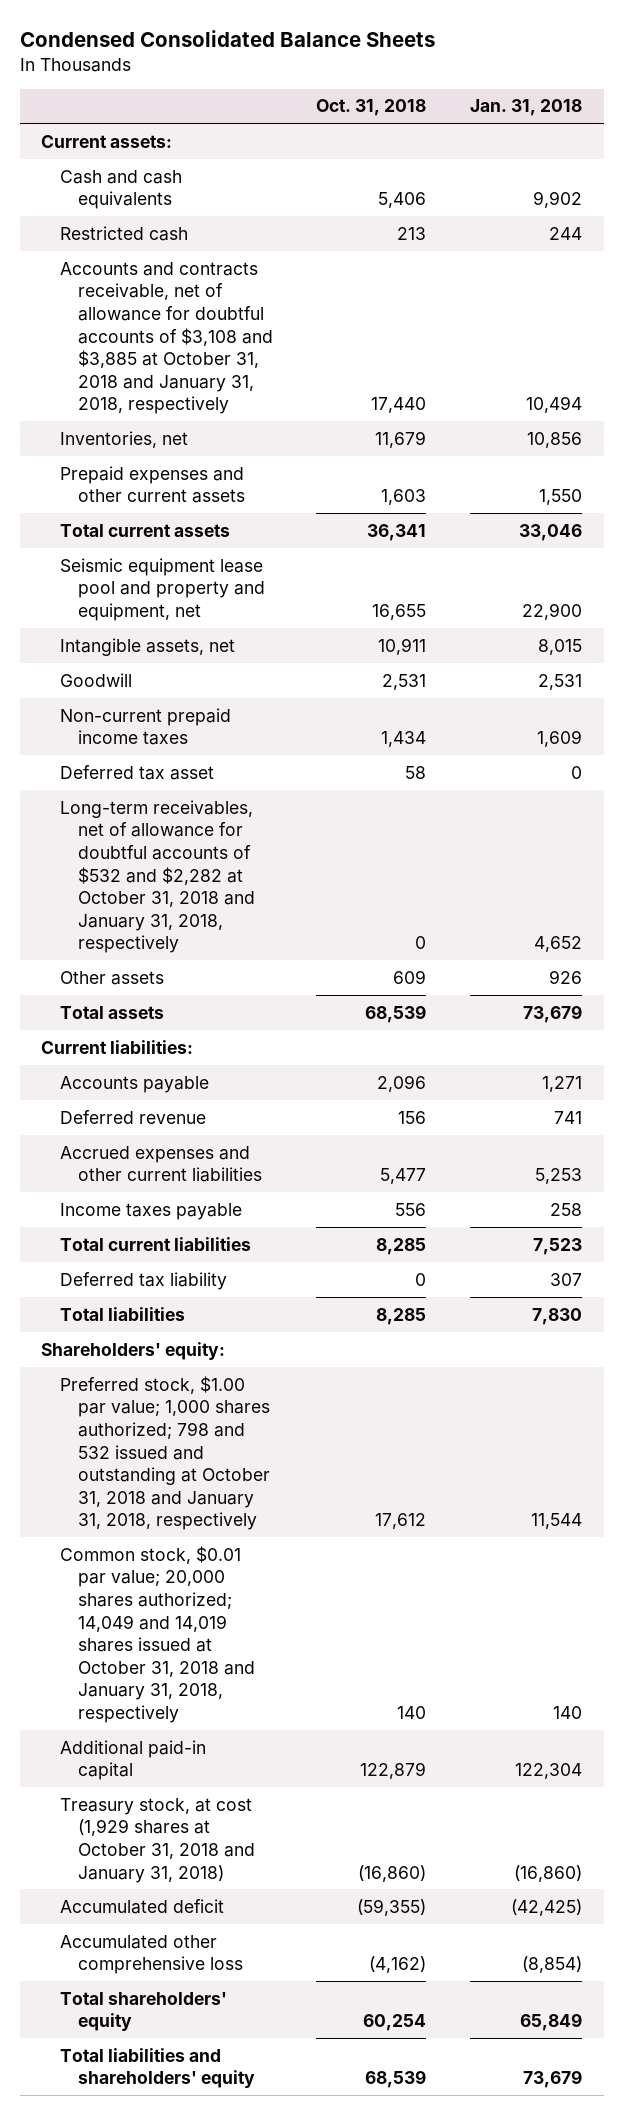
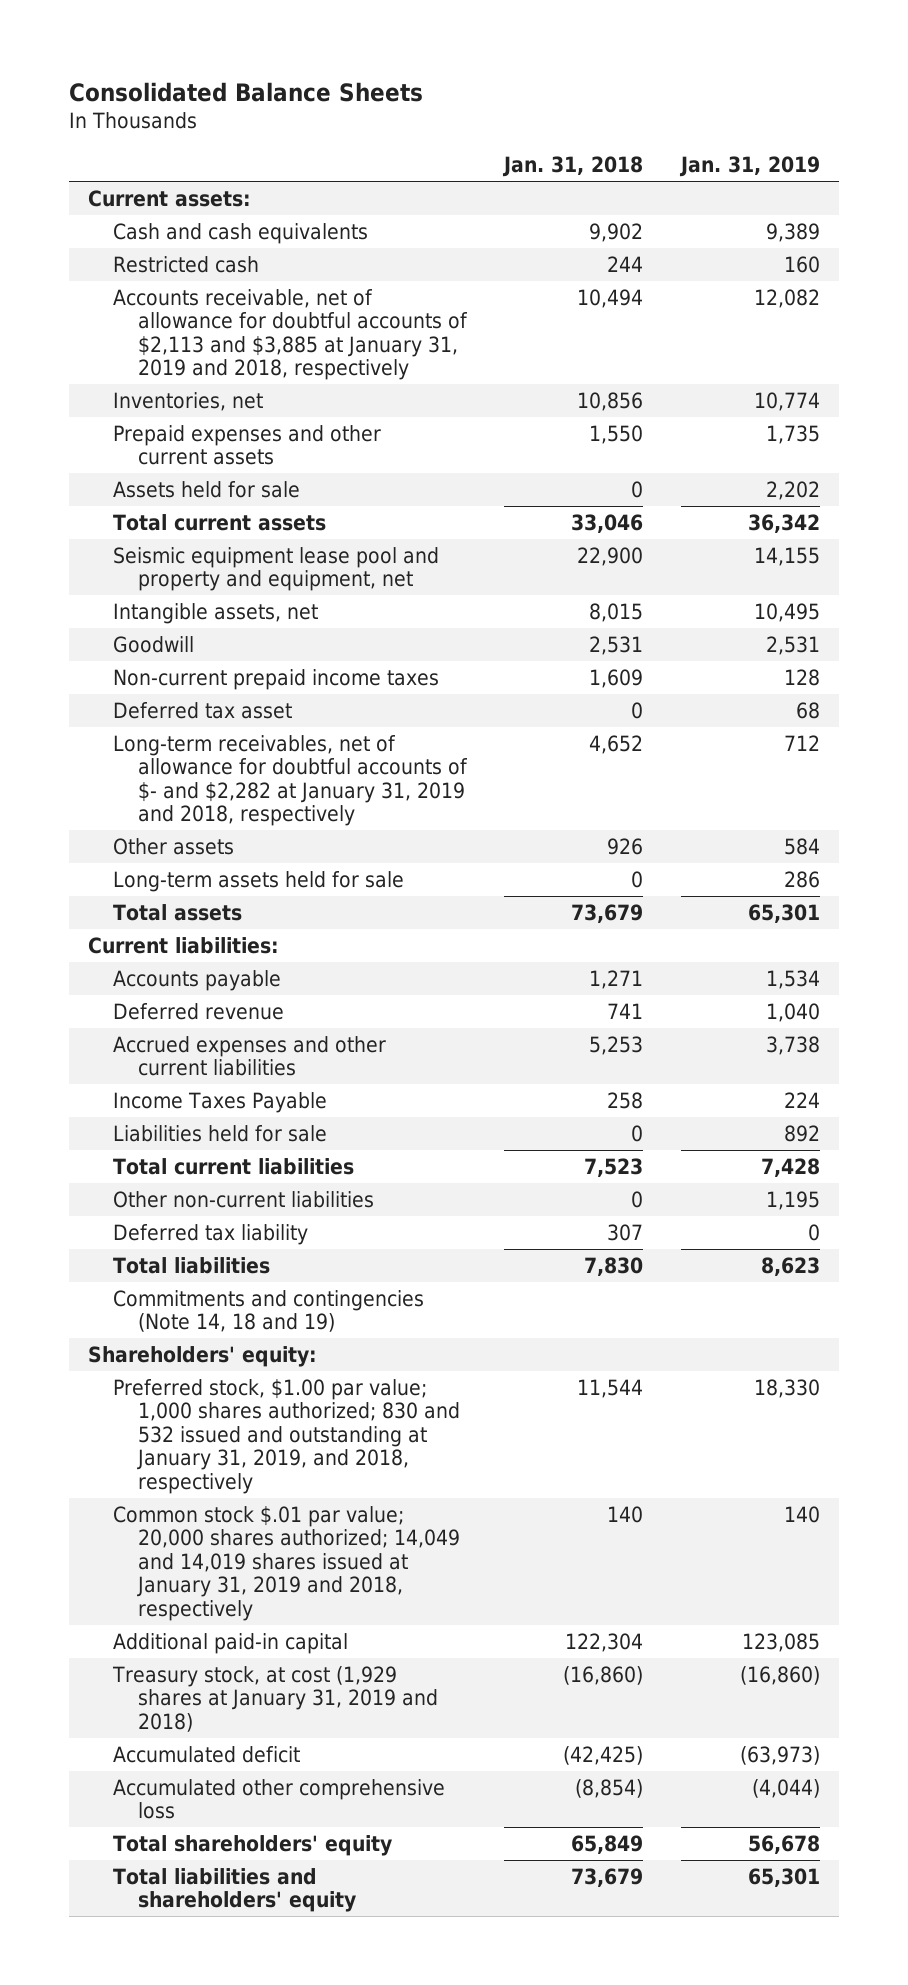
[19,30,435,48] Condensed Consolidated Balance Sheets -> [69,81,424,102] Consolidated Balance Sheets
[316,99,427,117] Oct. 31, 2018 -> none
none -> [678,156,820,178] Jan. 31, 2019
[59,261,273,415] Accounts and contracts receivable, net of allowance for doubtful accounts of $3,108 and $3,885 at October 31, 2018 and January 31, 2018, respectively -> [113,288,468,381] Accounts receivable, net of allowance for doubtful accounts of $2,113 and $3,885 at January 31, 2019 and 2018, respectively
none -> [113,480,301,498] Assets held for sale
[59,799,255,954] Long-term receivables, net of allowance for doubtful accounts of $532 and $2,282 at October 31, 2018 and January 31, 2018, respectively -> [113,734,468,827] Long-term receivables, net of allowance for doubtful accounts of $- and $2,282 at January 31, 2019 and 2018, respectively
none -> [113,870,405,892] Long-term assets held for sale
[59,1202,242,1220] Income taxes payable -> [113,1091,328,1113] Income Taxes Payable
none -> [113,1124,328,1142] Liabilities held for sale
none -> [113,1190,375,1208] Other non-current liabilities
none -> [113,1289,425,1333] Commitments and contingencies (Note 14, 18 and 19)
[59,1375,270,1531] Preferred stock, $1.00 par value; 1,000 shares authorized; 798 and 532 issued and outstanding at October 31, 2018 and January 31, 2018, respectively -> [113,1378,460,1494] Preferred stock, $1.00 par value; 1,000 shares authorized; 830 and 532 issued and outstanding at January 31, 2019, and 2018, respectively
[59,1545,255,1723] Common stock, $0.01 par value; 20,000 shares authorized; 14,049 and 14,019 shares issued at October 31, 2018 and January 31, 2018, respectively -> [113,1505,460,1621] Common stock $.01 par value; 20,000 shares authorized; 14,049 and 14,019 shares issued at January 31, 2019 and 2018, respectively
[59,1797,255,1883] Treasury stock, at cost (1,929 shares at October 31, 2018 and January 31, 2018) -> [112,1665,438,1732] Treasury stock, at cost (1,929 shares at January 31, 2019 and 2018)

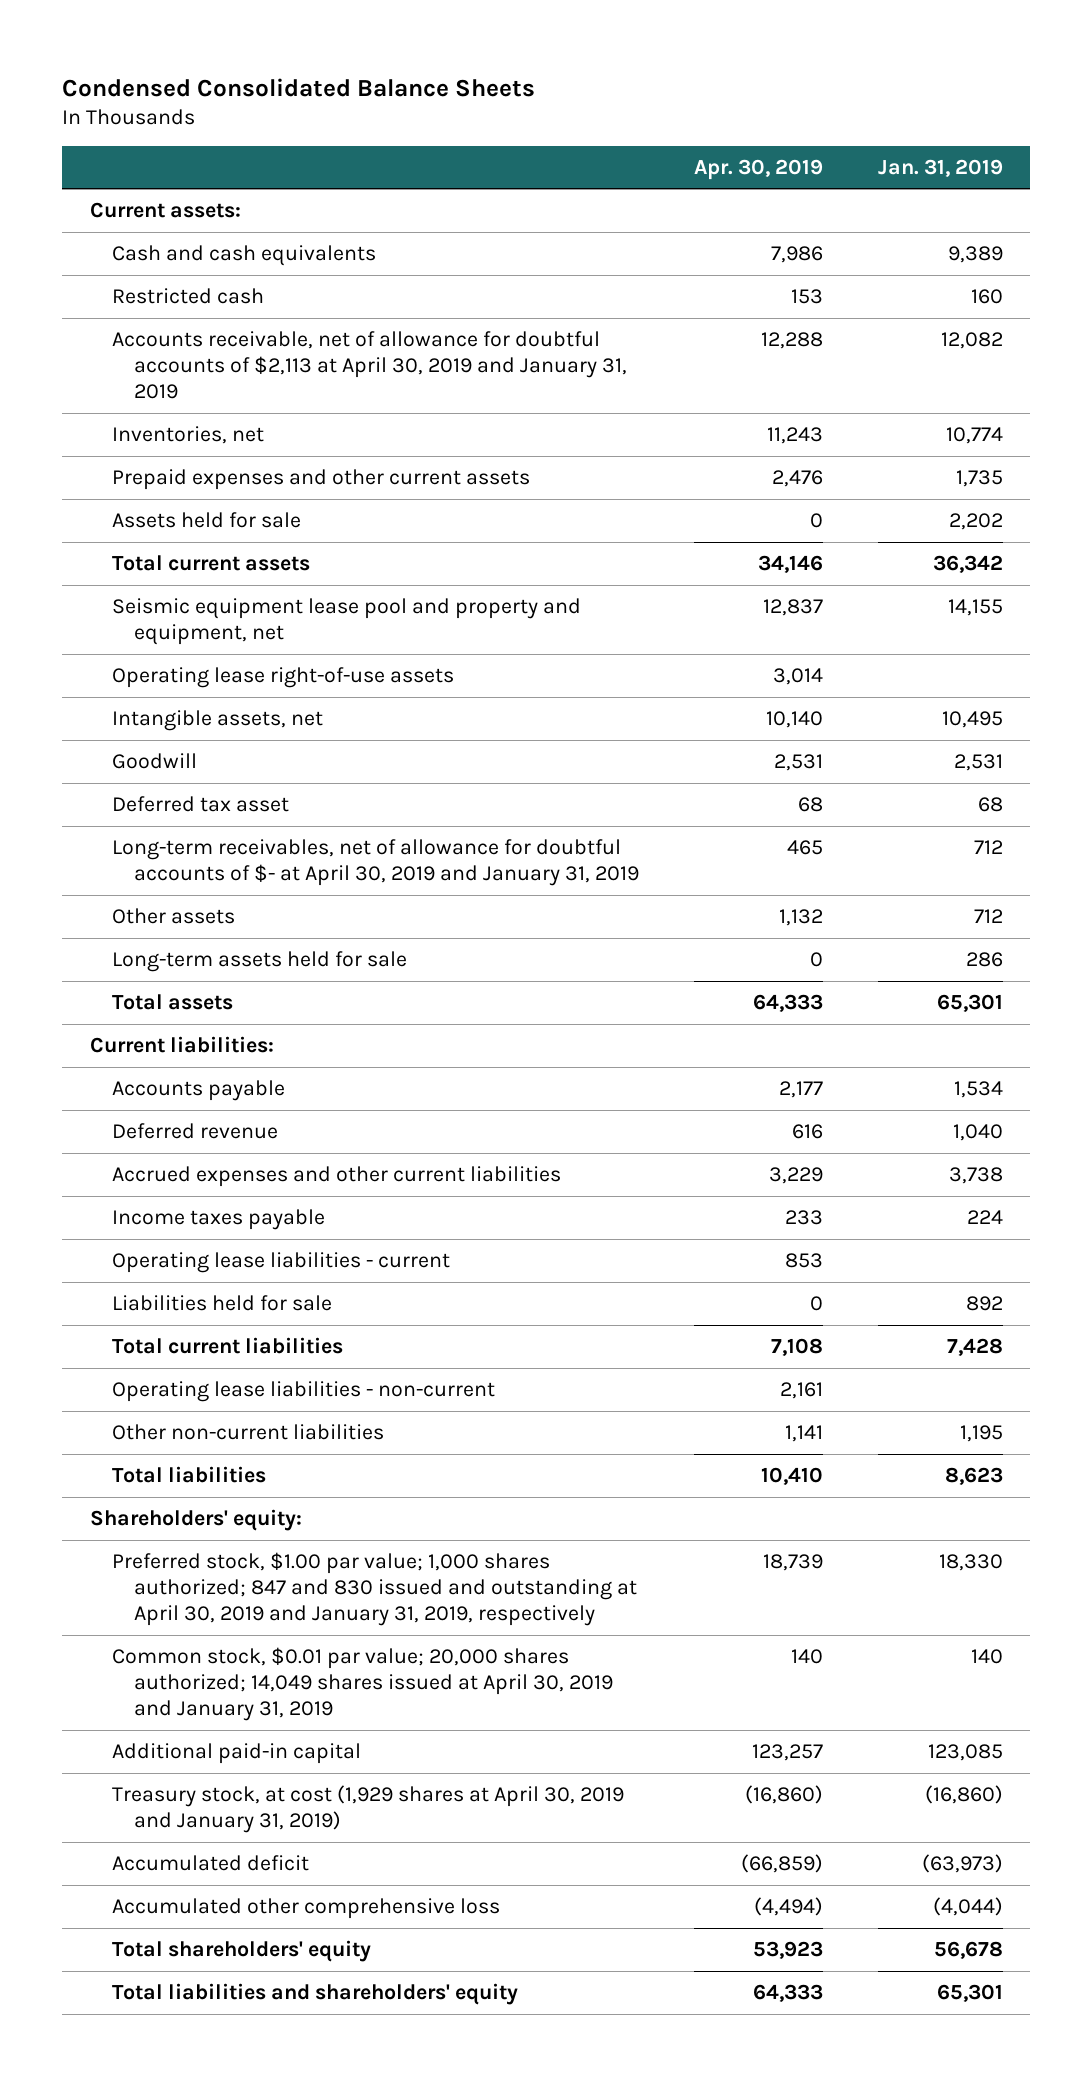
[69,81,424,102] Consolidated Balance Sheets -> [62,77,536,97] Condensed Consolidated Balance Sheets
[502,156,644,178] Jan. 31, 2018 -> none
none -> [693,158,823,180] Apr. 30, 2019
[113,288,468,381] Accounts receivable, net of allowance for doubtful accounts of $2,113 and $3,885 at January 31, 2019 and 2018, respectively -> [111,331,627,400] Accounts receivable, net of allowance for doubtful accounts of $2,113 at April 30, 2019 and January 31, 2019
none -> [111,667,454,689] Operating lease right-of-use assets
[113,668,440,690] Non-current prepaid income taxes -> none
[113,734,468,827] Long-term receivables, net of allowance for doubtful accounts of $- and $2,282 at January 31, 2019 and 2018, respectively -> [111,839,639,887] Long-term receivables, net of allowance for doubtful accounts of $- at April 30, 2019 and January 31, 2019
[783,837,820,855] 584 -> [973,909,1003,924] 712
[113,1091,328,1113] Income Taxes Payable -> [111,1209,325,1231] Income taxes payable
none -> [111,1252,450,1274] Operating lease liabilities - current
none -> [111,1381,495,1403] Operating lease liabilities - non-current
[113,1223,309,1245] Deferred tax liability -> none
[113,1289,425,1333] Commitments and contingencies (Note 14, 18 and 19) -> none
[113,1378,460,1494] Preferred stock, $1.00 par value; 1,000 shares authorized; 830 and 532 issued and outstanding at January 31, 2019, and 2018, respectively -> [111,1552,637,1627] Preferred stock, $1.00 par value; 1,000 shares authorized; 847 and 830 issued and outstanding at April 30, 2019 and January 31, 2019, respectively
[113,1505,460,1621] Common stock $.01 par value; 20,000 shares authorized; 14,049 and 14,019 shares issued at January 31, 2019 and 2018, respectively -> [111,1647,613,1722] Common stock, $0.01 par value; 20,000 shares authorized; 14,049 shares issued at April 30, 2019 and January 31, 2019
[112,1665,438,1732] Treasury stock, at cost (1,929 shares at January 31, 2019 and 2018) -> [111,1785,624,1834] Treasury stock, at cost (1,929 shares at April 30, 2019 and January 31, 2019)

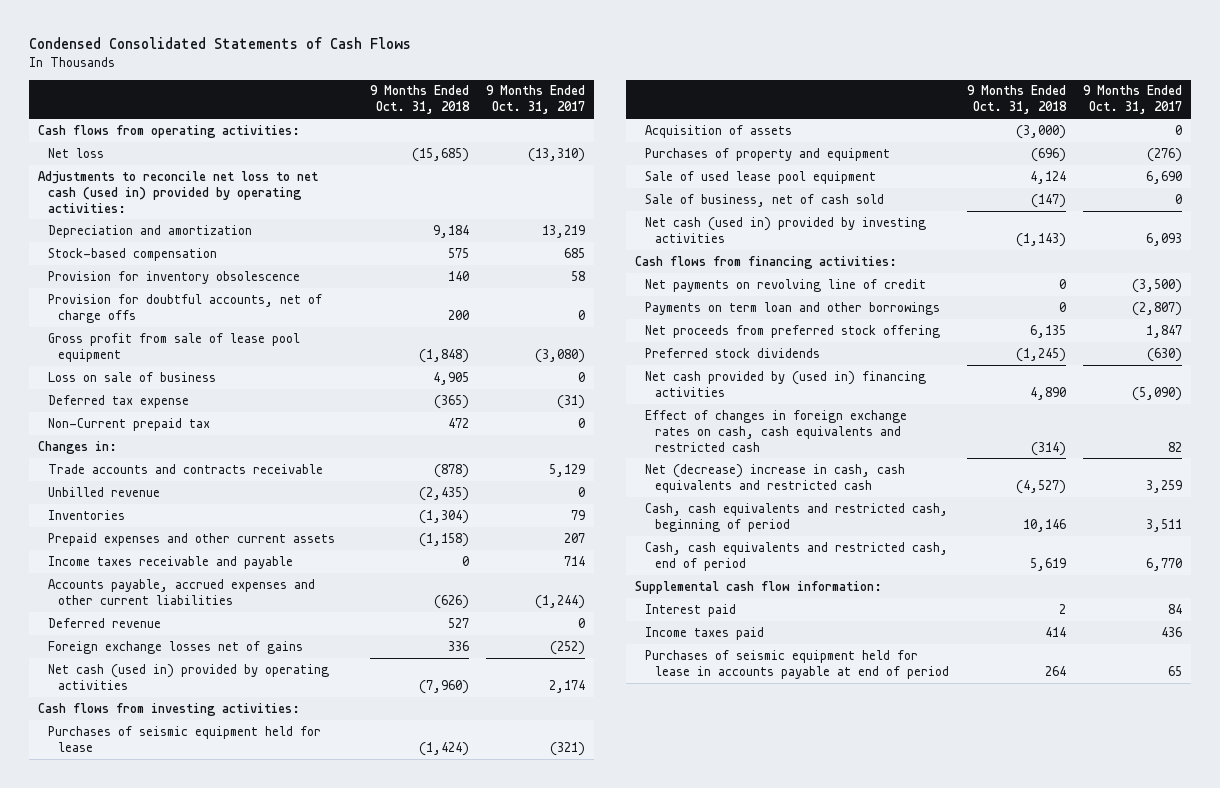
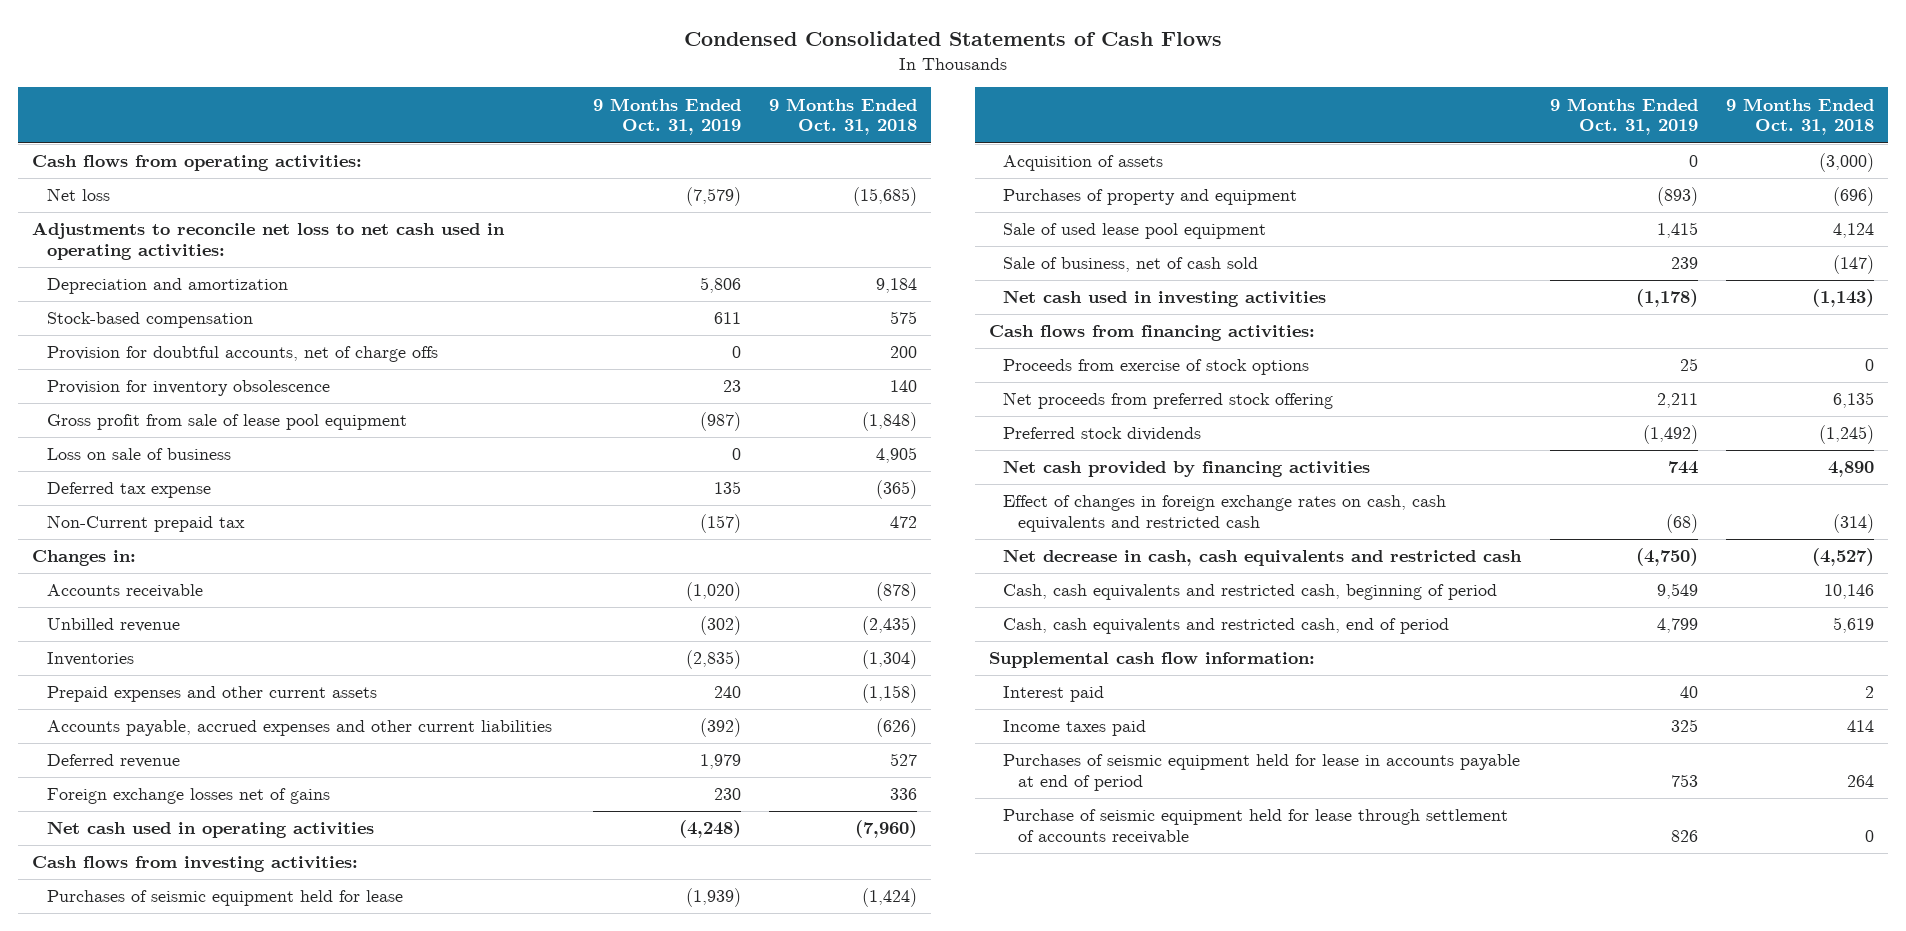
[486,85,586,115] 9 Months Ended Oct. 31, 2017 -> none
none -> [592,97,741,136] 9 Months Ended Oct. 31, 2019
[38,170,319,213] Adjustments to reconcile net loss to net cash (used in) provided by operating activities: -> [32,222,506,261] Adjustments to reconcile net loss to net cash used in operating activities:
[48,270,301,284] Provision for inventory obsolescence -> [46,380,330,397] Provision for inventory obsolescence
[48,463,324,474] Trade accounts and contracts receivable -> [46,584,203,599] Accounts receivable
[48,555,294,569] Income taxes receivable and payable -> none
[48,663,330,690] Net cash (used in) provided by operating activities -> [46,821,374,839] Net cash used in operating activities
[644,216,926,243] Net cash (used in) provided by investing activities -> [1003,290,1327,308] Net cash used in investing activities
[644,278,926,292] Net payments on revolving line of credit -> none
[644,301,940,315] Payments on term loan and other borrowings -> none
none -> [1003,359,1310,376] Proceeds from exercise of stock options
[644,370,926,397] Net cash provided by (used in) financing activities -> [1003,460,1371,478] Net cash provided by financing activities
[644,463,905,493] Net (decrease) increase in cash, cash equivalents and restricted cash -> [1003,549,1523,567] Net decrease in cash, cash equivalents and restricted cash
none -> [1003,809,1509,845] Purchase of seismic equipment held for lease through settlement of accounts receivable

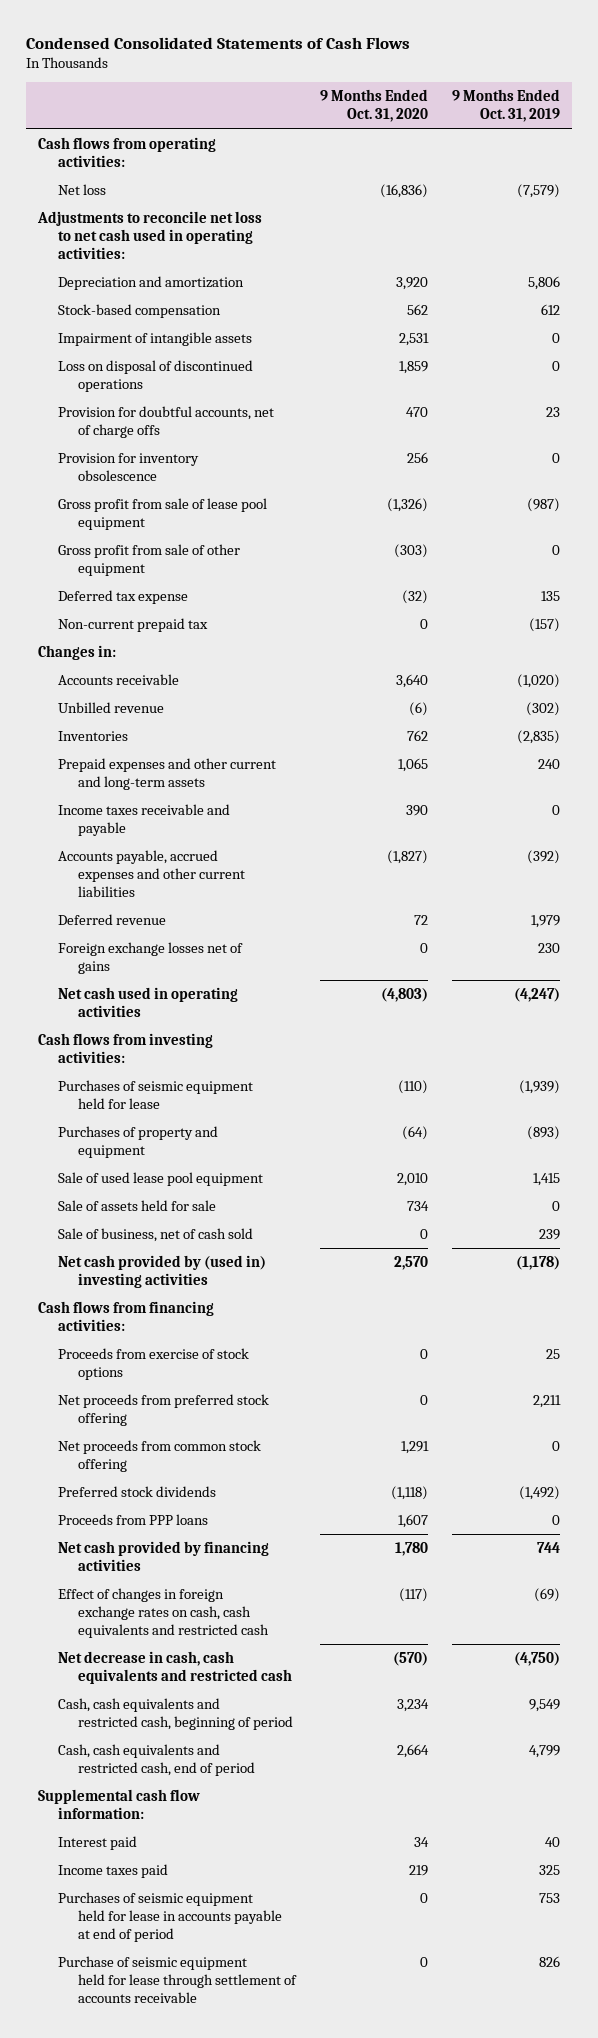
[768,97,917,136] 9 Months Ended Oct. 31, 2018 -> none
none -> [319,89,428,123] 9 Months Ended Oct. 31, 2020
[713,312,741,325] 611 -> [540,303,560,315] 612
none -> [58,331,253,346] Impairment of intangible assets
none -> [58,359,254,393] Loss on disposal of discontinued operations
[731,346,741,359] 0 -> [545,406,560,417] 23
[722,380,741,393] 23 -> [551,452,560,463] 0
[46,448,231,461] Loss on sale of business -> none
none -> [58,543,241,577] Gross profit from sale of other equipment
[46,515,245,533] Non-Current prepaid tax -> [58,617,209,632] Non-current prepaid tax
[46,686,377,703] Prepaid expenses and other current assets -> [58,757,277,791] Prepaid expenses and other current and long-term assets
none -> [58,803,231,837] Income taxes receivable and payable
[678,820,741,839] (4,248) -> [513,987,560,1002] (4,247)
[1003,155,1164,172] Acquisition of assets -> none
none -> [58,1199,217,1211] Sale of assets held for sale
[1003,290,1327,308] Net cash used in investing activities -> [58,1254,267,1289] Net cash provided by (used in) investing activities
none -> [58,1439,262,1473] Net proceeds from common stock offering
none -> [58,1513,209,1525] Proceeds from PPP loans
[1665,514,1698,534] (68) -> [533,1587,560,1602] (69)

